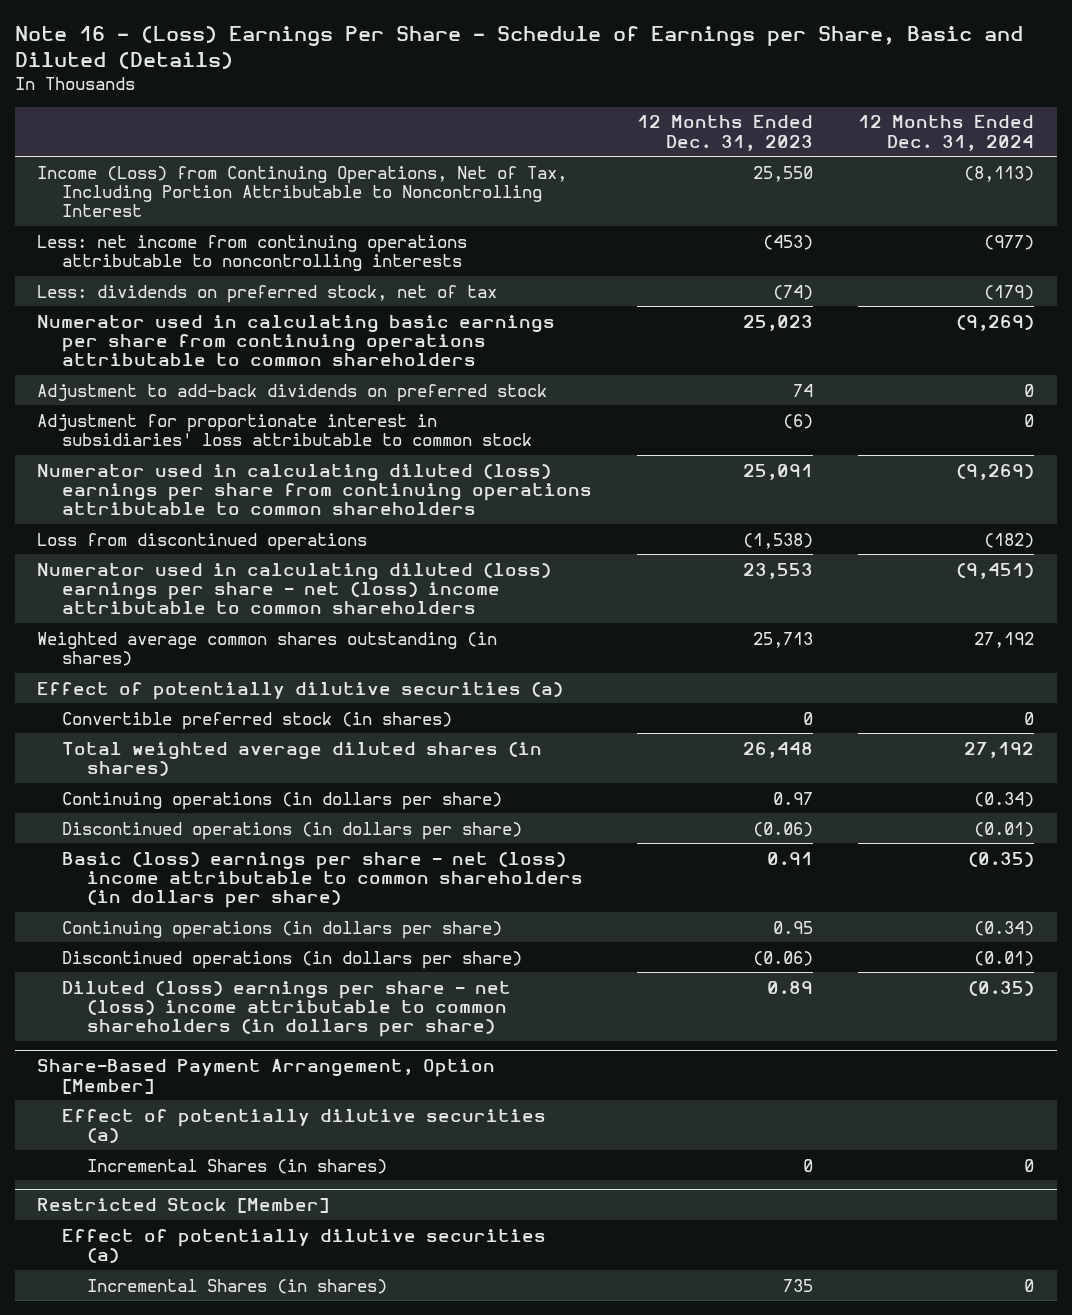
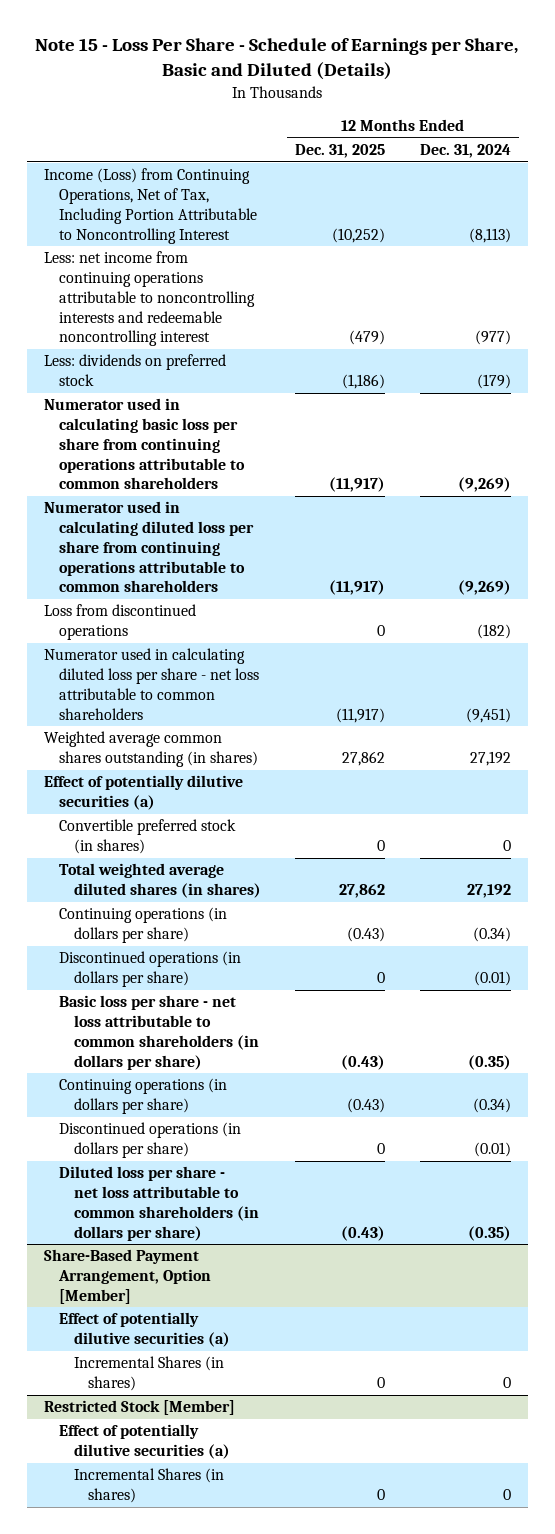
[15,26,1024,70] Note 16 - (Loss) Earnings Per Share - Schedule of Earnings per Share, Basic and Diluted (Details) -> [35,38,519,81] Note 15 - Loss Per Share - Schedule of Earnings per Share, Basic and Diluted (Details)
[637,115,814,151] 12 Months Ended Dec. 31, 2023 -> none
none -> [295,144,386,159] Dec. 31, 2025
[37,383,548,402] Adjustment to add-back dividends on preferred stock -> none
[37,413,533,446] Adjustment for proportionate interest in subsidiaries' loss attributable to common stock -> none
[37,234,468,271] Less: net income from continuing operations attributable to noncontrolling interests -> [43,251,255,347] Less: net income from continuing operations attributable to noncontrolling interests and redeemable noncontrolling interest
[37,284,498,303] Less: dividends on preferred stock, net of tax -> [43,354,226,387] Less: dividends on preferred stock
[37,314,556,367] Numerator used in calculating basic earnings per share from continuing operations attributable to common shareholders -> [43,398,245,490] Numerator used in calculating basic loss per share from continuing operations attributable to common shareholders
[37,463,593,516] Numerator used in calculating diluted (loss) earnings per share from continuing operations attributable to common shareholders -> [43,501,254,593] Numerator used in calculating diluted loss per share from continuing operations attributable to common shareholders
[37,562,552,615] Numerator used in calculating diluted (loss) earnings per share - net (loss) income attributable to common shareholders -> [43,648,259,720] Numerator used in calculating diluted loss per share - net loss attributable to common shareholders
[62,851,584,909] Basic (loss) earnings per share - net (loss) income attributable to common shareholders (in dollars per share) -> [58,995,259,1070] Basic loss per share - net loss attributable to common shareholders (in dollars per share)
[62,980,512,1038] Diluted (loss) earnings per share - net (loss) income attributable to common shareholders (in dollars per share) -> [58,1166,259,1241] Diluted loss per share - net loss attributable to common shareholders (in dollars per share)

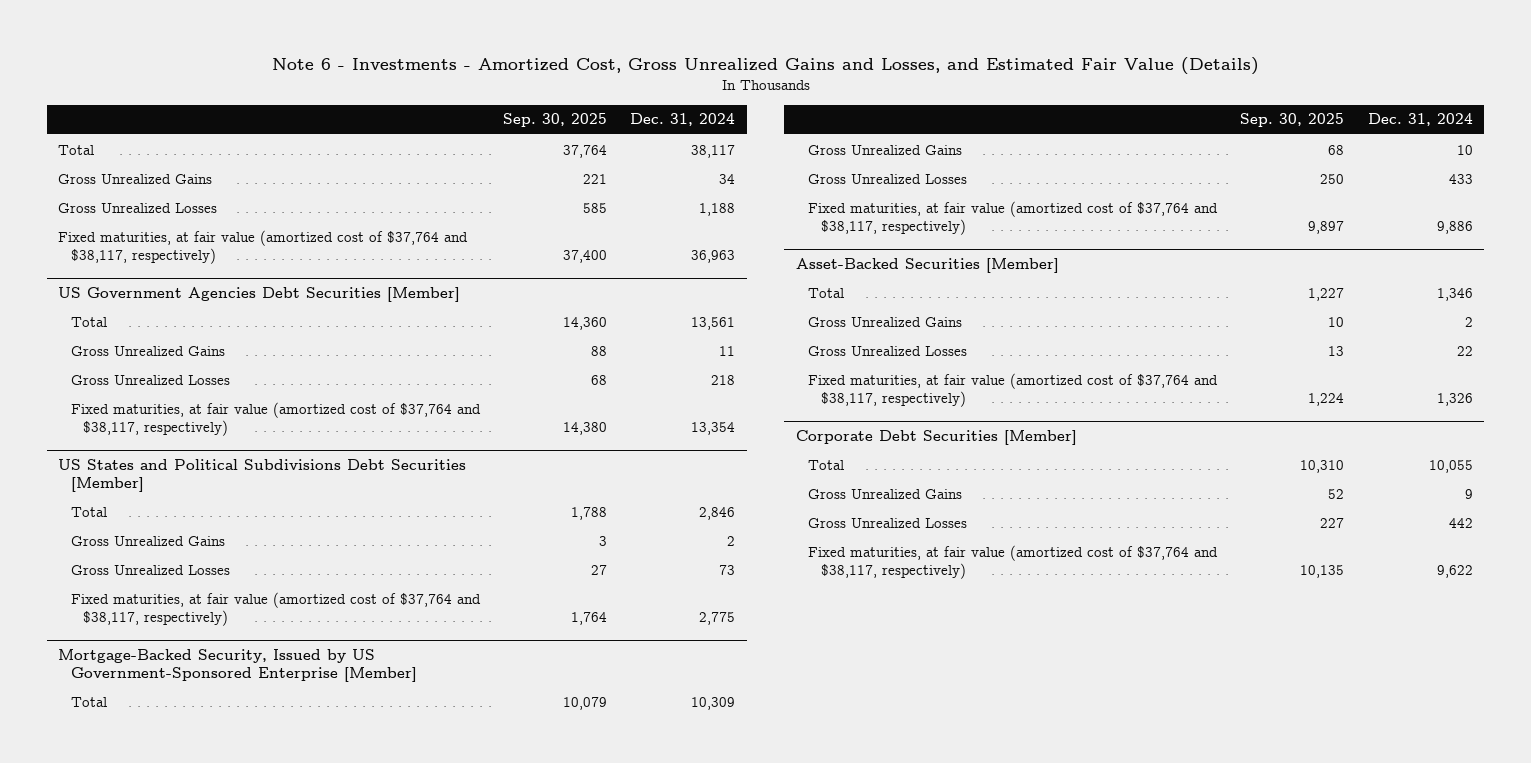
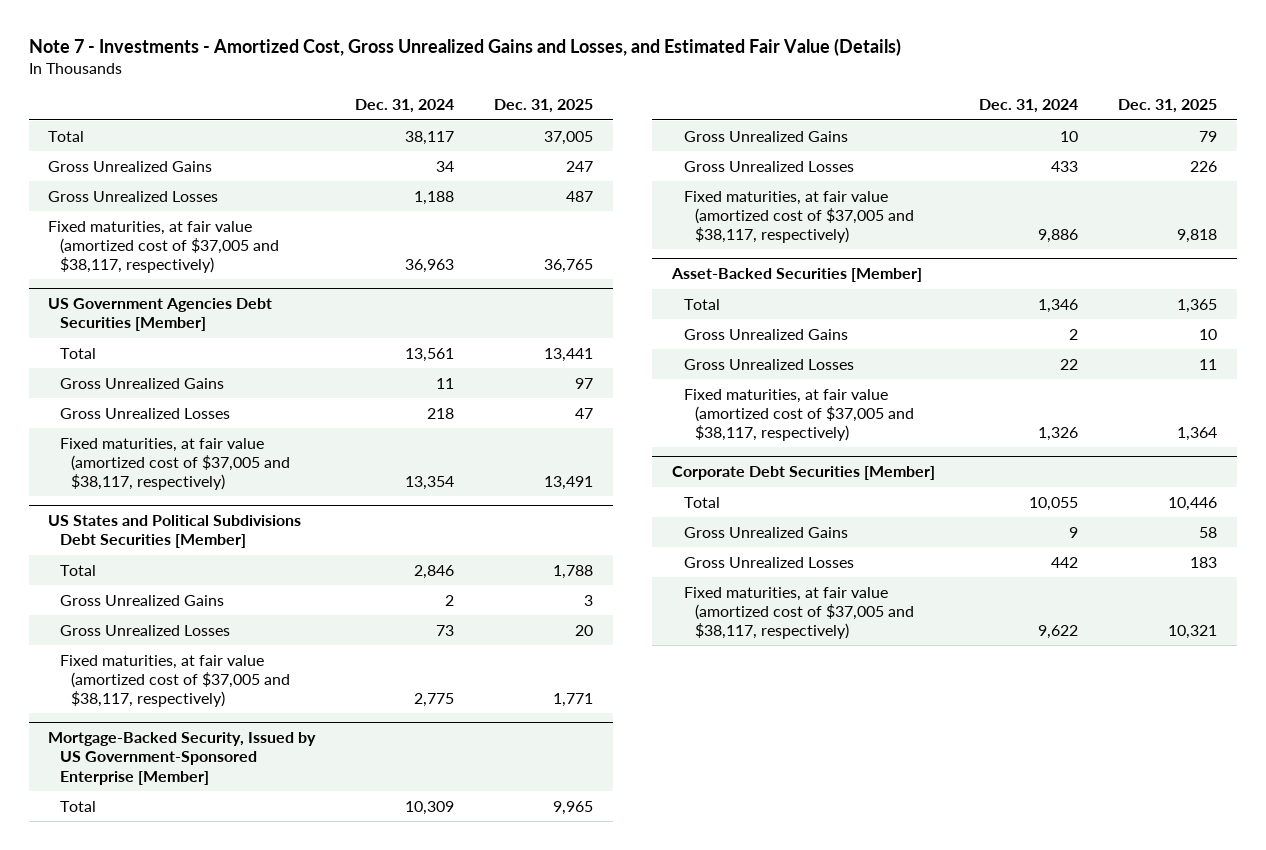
[271,56,1259,75] Note 6 - Investments - Amortized Cost, Gross Unrealized Gains and Losses, and Estimated Fair Value (Details) -> [28,37,901,56] Note 7 - Investments - Amortized Cost, Gross Unrealized Gains and Losses, and Estimated Fair Value (Details)
[503,113,608,128] Sep. 30, 2025 -> none
none -> [494,99,594,114] Dec. 31, 2025
[58,229,469,264] Fixed maturities, at fair value (amortized cost of $37,764 and $38,117, respectively) -> [48,220,279,274] Fixed maturities, at fair value (amortized cost of $37,005 and $38,117, respectively)
[70,401,481,436] Fixed maturities, at fair value (amortized cost of $37,764 and $38,117, respectively) -> [59,437,291,491] Fixed maturities, at fair value (amortized cost of $37,005 and $38,117, respectively)
[70,591,481,626] Fixed maturities, at fair value (amortized cost of $37,764 and $38,117, respectively) -> [59,654,291,708] Fixed maturities, at fair value (amortized cost of $37,005 and $38,117, respectively)
[808,200,1219,235] Fixed maturities, at fair value (amortized cost of $37,764 and $38,117, respectively) -> [683,190,915,244] Fixed maturities, at fair value (amortized cost of $37,005 and $38,117, respectively)
[808,372,1219,407] Fixed maturities, at fair value (amortized cost of $37,764 and $38,117, respectively) -> [683,388,915,442] Fixed maturities, at fair value (amortized cost of $37,005 and $38,117, respectively)
[808,544,1219,579] Fixed maturities, at fair value (amortized cost of $37,764 and $38,117, respectively) -> [683,586,915,640] Fixed maturities, at fair value (amortized cost of $37,005 and $38,117, respectively)

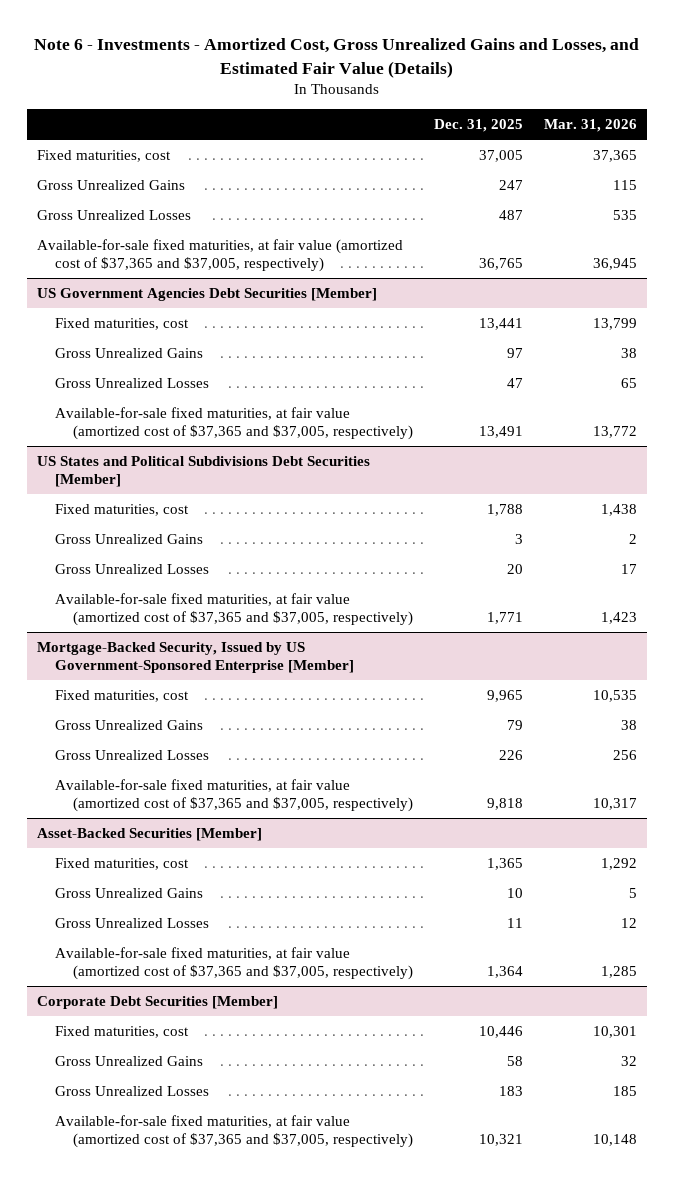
[28,37,901,56] Note 7 - Investments - Amortized Cost, Gross Unrealized Gains and Losses, and Estimated Fair Value (Details) -> [34,38,640,78] Note 6 - Investments - Amortized Cost, Gross Unrealized Gains and Losses, and Estimated Fair Value (Details)
[355,99,455,114] Dec. 31, 2024 -> none
none -> [543,119,637,133] Mar. 31, 2026
[48,130,85,142] Total -> [37,149,172,162] Fixed maturities, cost
[48,220,279,274] Fixed maturities, at fair value (amortized cost of $37,005 and $38,117, respectively) -> [37,238,404,272] Available-for-sale fixed maturities, at fair value (amortized cost of $37,365 and $37,005, respectively)
[59,347,96,359] Total -> [55,317,190,330] Fixed maturities, cost
[59,437,291,491] Fixed maturities, at fair value (amortized cost of $37,005 and $38,117, respectively) -> [55,406,414,440] Available-for-sale fixed maturities, at fair value (amortized cost of $37,365 and $37,005, respectively)
[59,564,96,576] Total -> [55,503,190,516] Fixed maturities, cost
[59,654,291,708] Fixed maturities, at fair value (amortized cost of $37,005 and $38,117, respectively) -> [55,592,414,626] Available-for-sale fixed maturities, at fair value (amortized cost of $37,365 and $37,005, respectively)
[59,800,96,812] Total -> [55,689,190,702] Fixed maturities, cost
[683,190,915,244] Fixed maturities, at fair value (amortized cost of $37,005 and $38,117, respectively) -> [55,778,414,812] Available-for-sale fixed maturities, at fair value (amortized cost of $37,365 and $37,005, respectively)
[683,298,720,310] Total -> [55,857,190,870] Fixed maturities, cost
[683,388,915,442] Fixed maturities, at fair value (amortized cost of $37,005 and $38,117, respectively) -> [55,946,414,980] Available-for-sale fixed maturities, at fair value (amortized cost of $37,365 and $37,005, respectively)
[683,496,720,508] Total -> [55,1025,190,1038] Fixed maturities, cost
[683,586,915,640] Fixed maturities, at fair value (amortized cost of $37,005 and $38,117, respectively) -> [55,1114,414,1148] Available-for-sale fixed maturities, at fair value (amortized cost of $37,365 and $37,005, respectively)

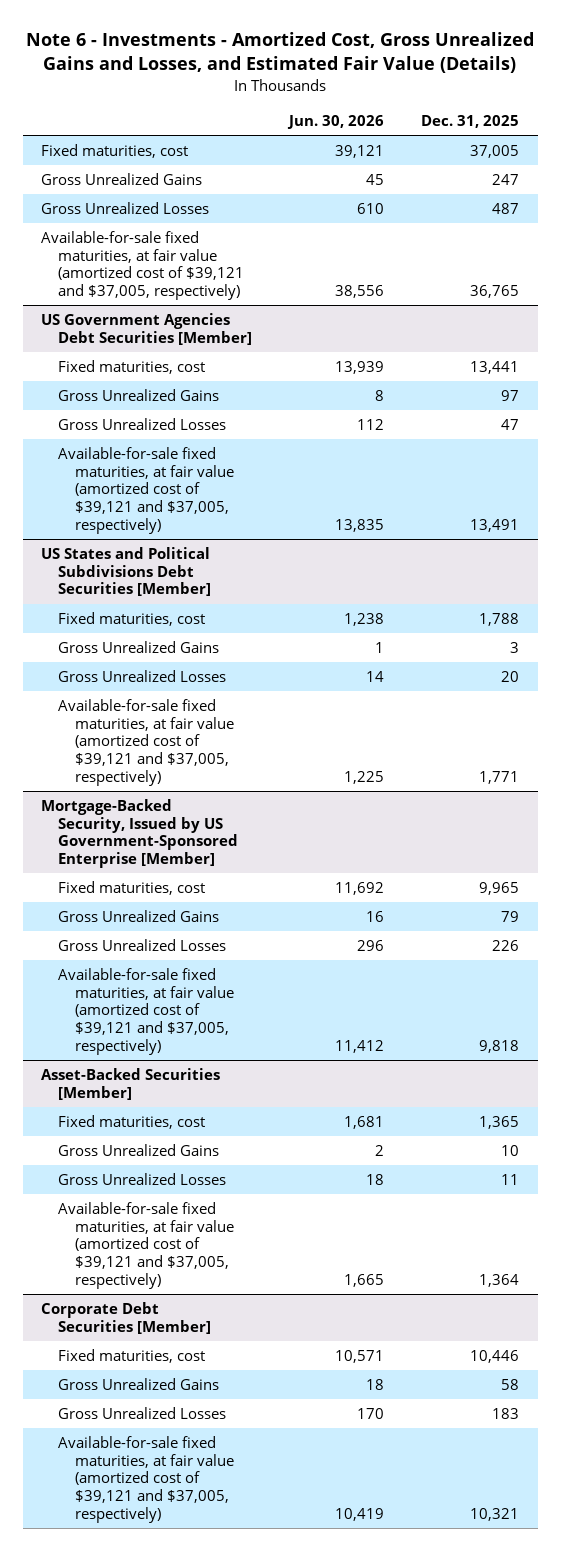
[543,119,637,133] Mar. 31, 2026 -> none
none -> [287,114,385,129] Jun. 30, 2026
[37,238,404,272] Available-for-sale fixed maturities, at fair value (amortized cost of $37,365 and $37,005, respectively) -> [41,231,245,301] Available-for-sale fixed maturities, at fair value (amortized cost of $39,121 and $37,005, respectively)
[55,406,414,440] Available-for-sale fixed maturities, at fair value (amortized cost of $37,365 and $37,005, respectively) -> [58,447,234,534] Available-for-sale fixed maturities, at fair value (amortized cost of $39,121 and $37,005, respectively)
[55,592,414,626] Available-for-sale fixed maturities, at fair value (amortized cost of $37,365 and $37,005, respectively) -> [58,699,234,786] Available-for-sale fixed maturities, at fair value (amortized cost of $39,121 and $37,005, respectively)
[55,778,414,812] Available-for-sale fixed maturities, at fair value (amortized cost of $37,365 and $37,005, respectively) -> [58,968,234,1055] Available-for-sale fixed maturities, at fair value (amortized cost of $39,121 and $37,005, respectively)
[55,946,414,980] Available-for-sale fixed maturities, at fair value (amortized cost of $37,365 and $37,005, respectively) -> [58,1202,234,1289] Available-for-sale fixed maturities, at fair value (amortized cost of $39,121 and $37,005, respectively)
[55,1114,414,1148] Available-for-sale fixed maturities, at fair value (amortized cost of $37,365 and $37,005, respectively) -> [58,1436,234,1523] Available-for-sale fixed maturities, at fair value (amortized cost of $39,121 and $37,005, respectively)

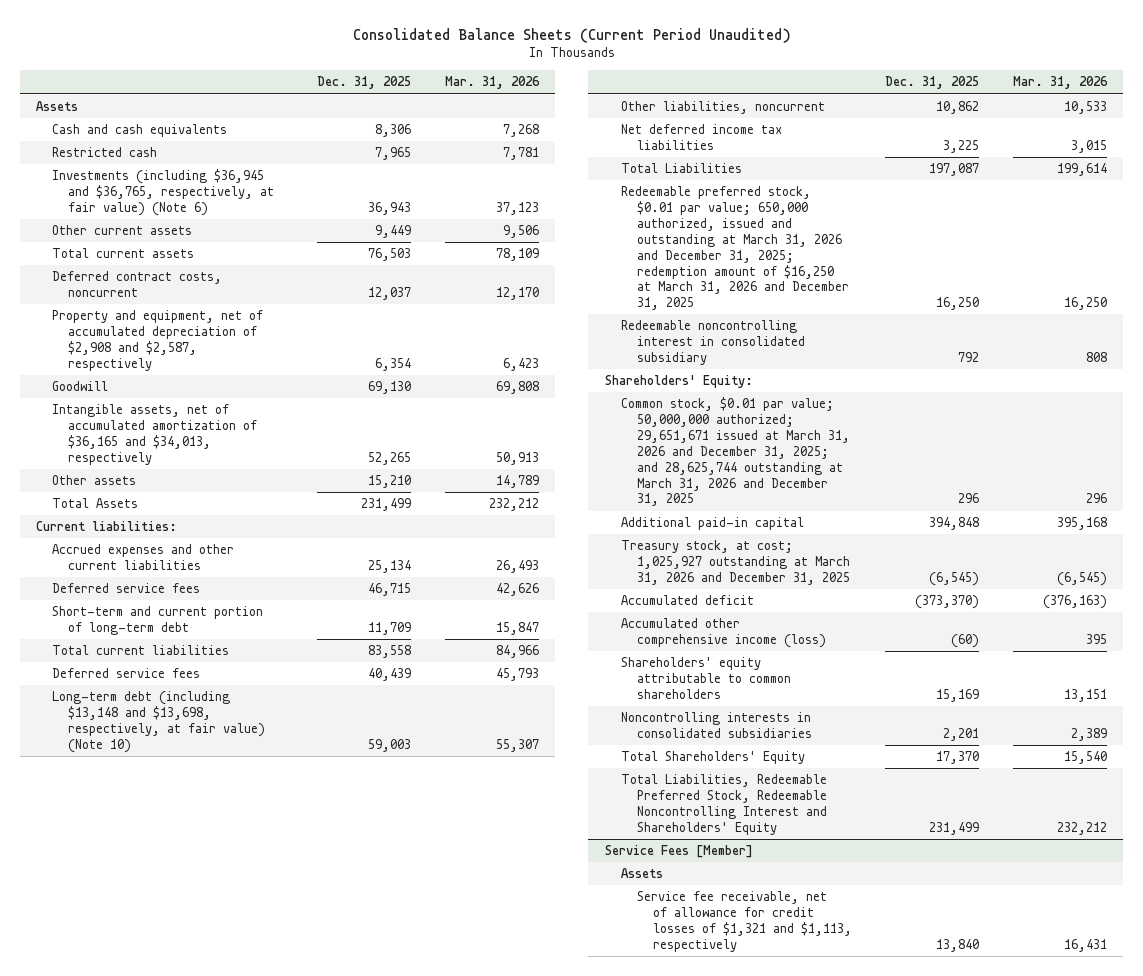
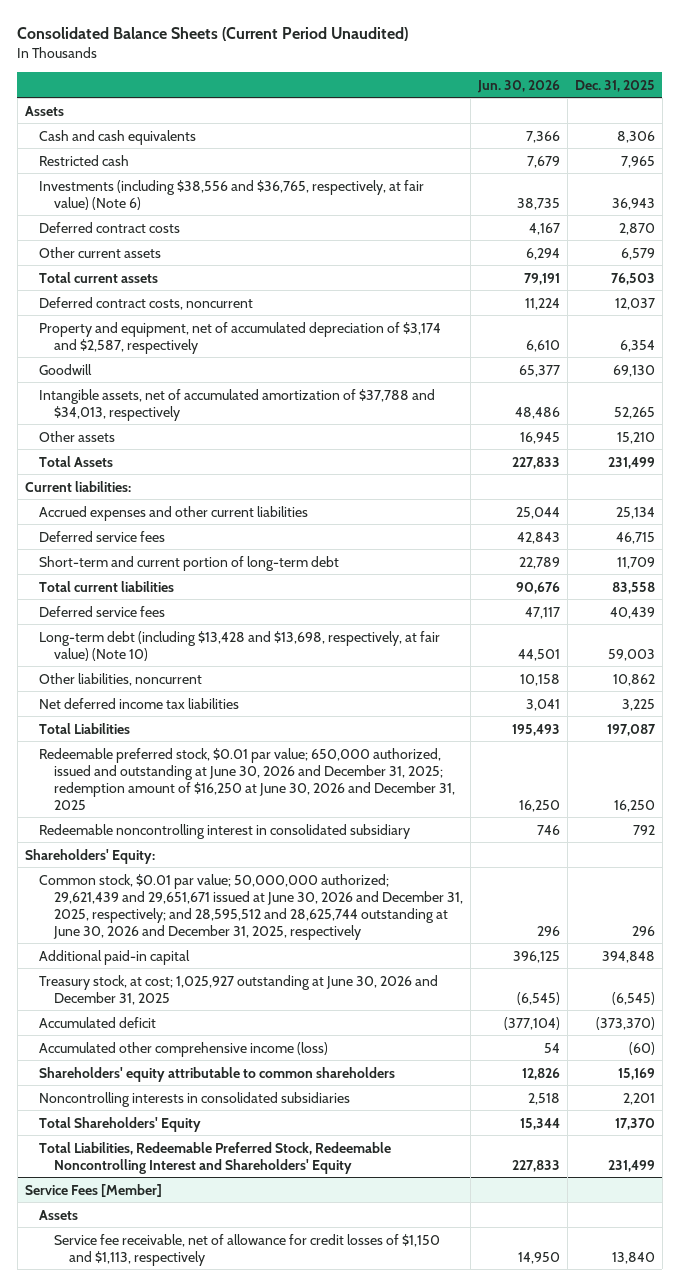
[444,76,540,90] Mar. 31, 2026 -> none
none -> [476,79,560,93] Jun. 30, 2026
[52,169,275,216] Investments (including $36,945 and $36,765, respectively, at fair value) (Note 6) -> [39,179,425,210] Investments (including $38,556 and $36,765, respectively, at fair value) (Note 6)
none -> [39,221,181,233] Deferred contract costs
[375,225,412,239] 9,449 -> [620,247,655,260] 6,579
[52,310,264,371] Property and equipment, net of accumulated depreciation of $2,908 and $2,587, respectively -> [39,321,442,354] Property and equipment, net of accumulated depreciation of $3,174 and $2,587, respectively
[52,404,258,465] Intangible assets, net of accumulated amortization of $36,165 and $34,013, respectively -> [39,388,436,421] Intangible assets, net of accumulated amortization of $37,788 and $34,013, respectively
[52,691,266,753] Long-term debt (including $13,148 and $13,698, respectively, at fair value) (Note 10) -> [39,630,441,661] Long-term debt (including $13,428 and $13,698, respectively, at fair value) (Note 10)
[620,186,849,311] Redeemable preferred stock, $0.01 par value; 650,000 authorized, issued and outstanding at March 31, 2026 and December 31, 2025; redemption amount of $16,250 at March 31, 2026 and December 31, 2025 -> [39,747,456,810] Redeemable preferred stock, $0.01 par value; 650,000 authorized, issued and outstanding at June 30, 2026 and December 31, 2025; redemption amount of $16,250 at June 30, 2026 and December 31, 2025
[620,397,850,507] Common stock, $0.01 par value; 50,000,000 authorized; 29,651,671 issued at March 31, 2026 and December 31, 2025; and 28,625,744 outstanding at March 31, 2026 and December 31, 2025 -> [39,873,464,940] Common stock, $0.01 par value; 50,000,000 authorized; 29,621,439 and 29,651,671 issued at June 30, 2026 and December 31, 2025, respectively; and 28,595,512 and 28,625,744 outstanding at June 30, 2026 and December 31, 2025, respectively
[620,540,850,585] Treasury stock, at cost; 1,025,927 outstanding at March 31, 2026 and December 31, 2025 -> [39,974,439,1005] Treasury stock, at cost; 1,025,927 outstanding at June 30, 2026 and December 31, 2025
[636,891,852,952] Service fee receivable, net of allowance for credit losses of $1,321 and $1,113, respectively -> [54,1233,441,1266] Service fee receivable, net of allowance for credit losses of $1,150 and $1,113, respectively

